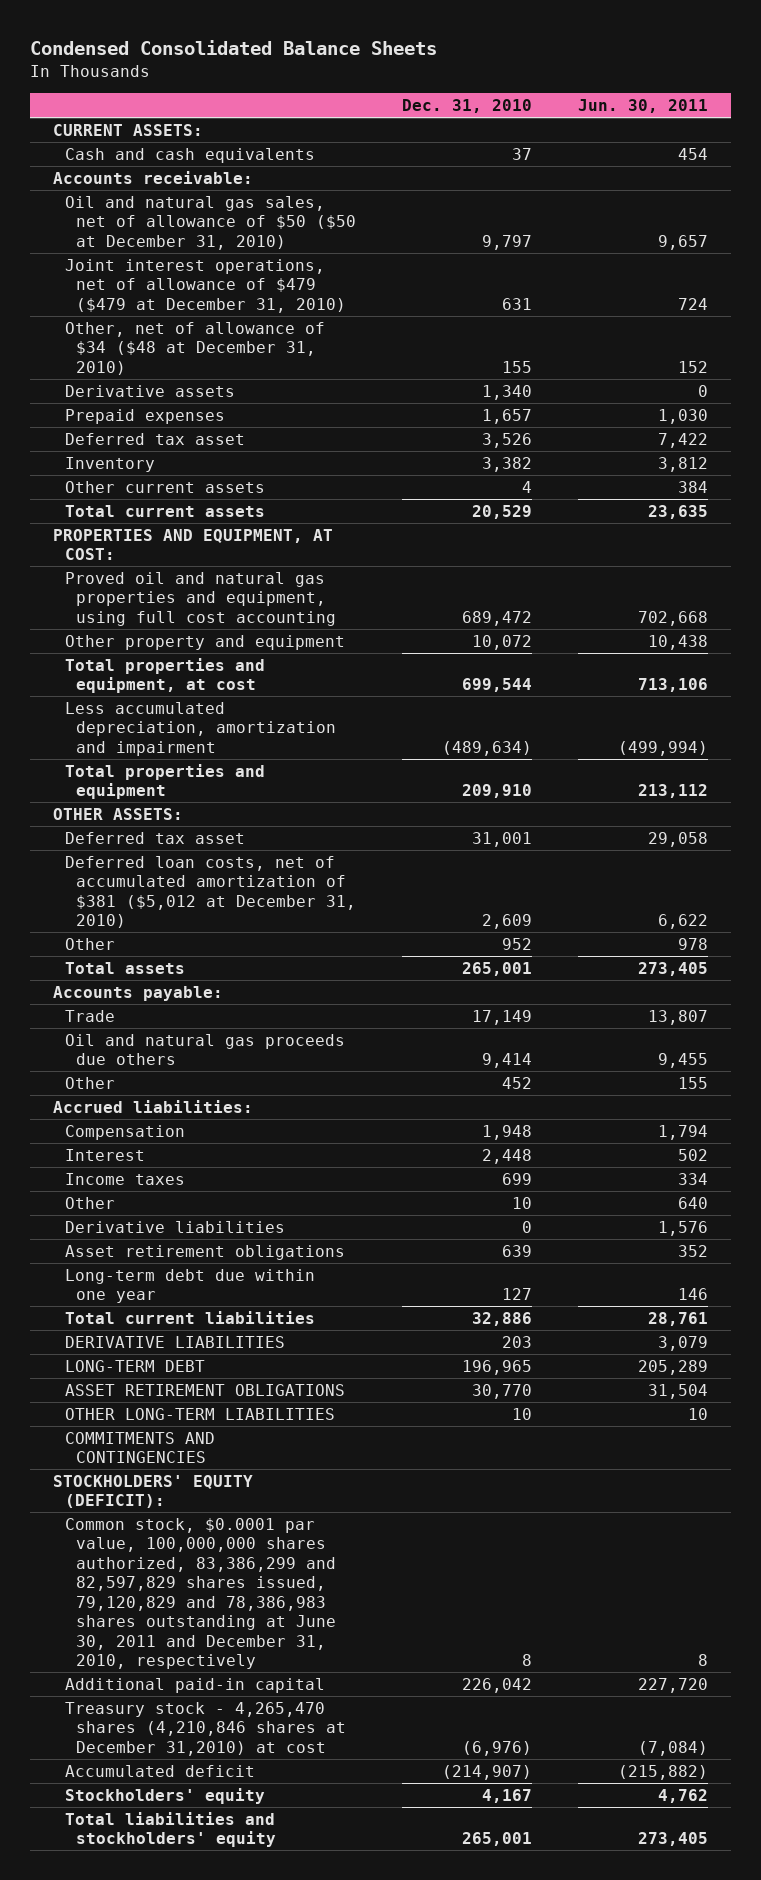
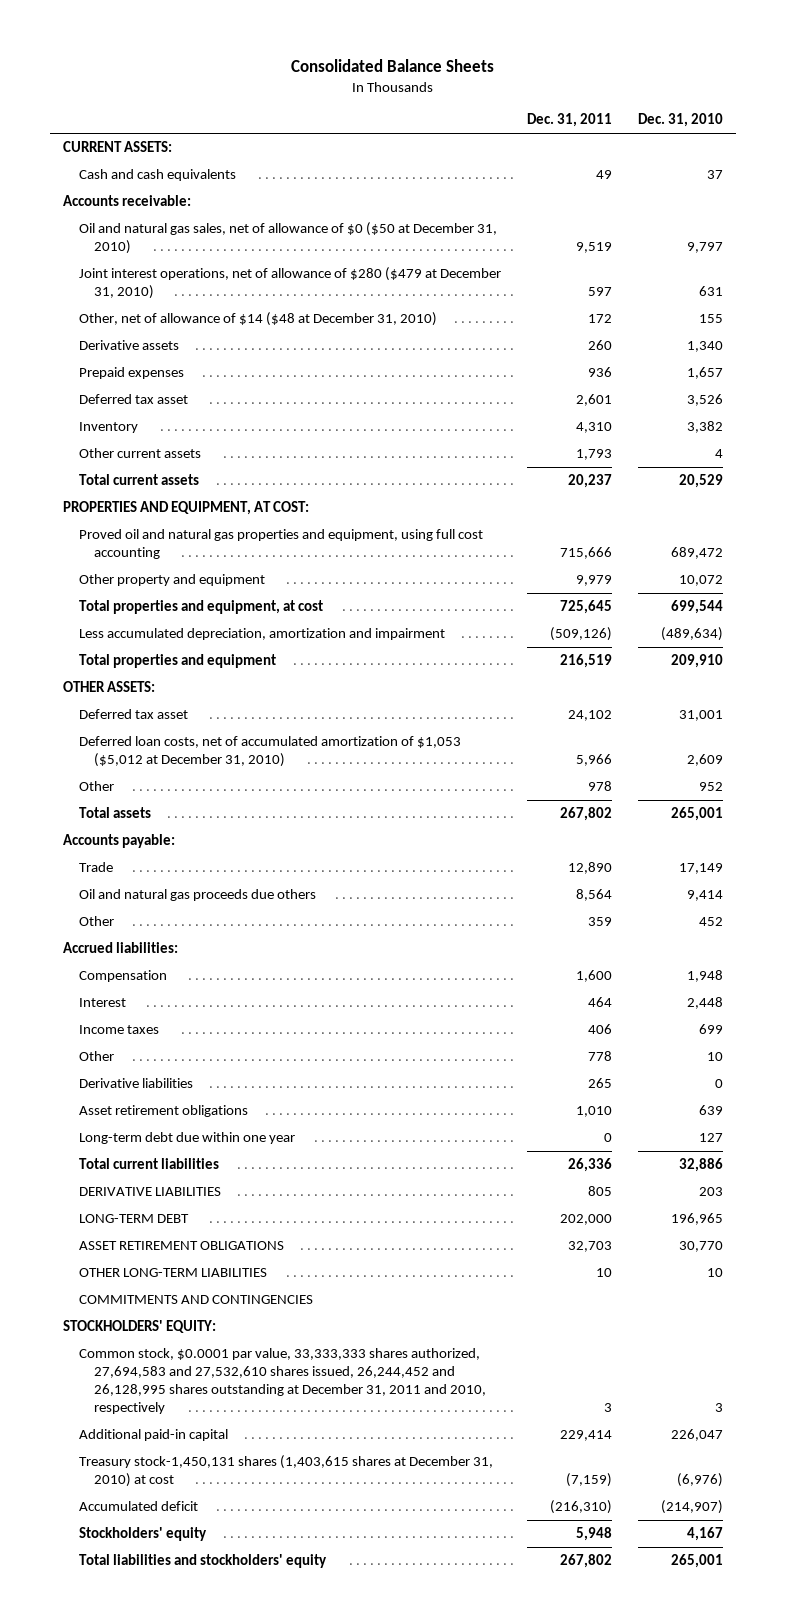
[30,40,438,56] Condensed Consolidated Balance Sheets -> [291,59,495,73] Consolidated Balance Sheets
[577,99,708,114] Jun. 30, 2011 -> none
none -> [526,113,612,128] Dec. 31, 2011
[64,195,357,250] Oil and natural gas sales, net of allowance of $50 ($50 at December 31, 2010) -> [78,222,497,255] Oil and natural gas sales, net of allowance of $0 ($50 at December 31, 2010)
[64,258,347,313] Joint interest operations, net of allowance of $479 ($479 at December 31, 2010) -> [78,267,501,300] Joint interest operations, net of allowance of $280 ($479 at December 31, 2010)
[64,321,325,375] Other, net of allowance of $34 ($48 at December 31, 2010) -> [78,312,437,327] Other, net of allowance of $14 ($48 at December 31, 2010)
[64,855,357,929] Deferred loan costs, net of accumulated amortization of $381 ($5,012 at December 31, 2010) -> [78,736,461,768] Deferred loan costs, net of accumulated amortization of $1,053 ($5,012 at December 31, 2010)
[53,1474,254,1509] STOCKHOLDERS' EQUITY (DEFICIT): -> [63,1320,217,1334] STOCKHOLDERS' EQUITY:
[64,1517,337,1670] Common stock, $0.0001 par value, 100,000,000 shares authorized, 83,386,299 and 82,597,829 shares issued, 79,120,829 and 78,386,983 shares outstanding at June 30, 2011 and December 31, 2010, respectively -> [78,1348,487,1415] Common stock, $0.0001 par value, 33,333,333 shares authorized, 27,694,583 and 27,532,610 shares issued, 26,244,452 and 26,128,995 shares outstanding at December 31, 2011 and 2010, respectively
[522,1654,533,1667] 8 -> [715,1403,724,1413] 3
[462,1677,533,1693] 226,042 -> [671,1429,724,1442] 226,047
[64,1701,347,1756] Treasury stock - 4,265,470 shares (4,210,846 shares at December 31,2010) at cost -> [78,1455,493,1488] Treasury stock-1,450,131 shares (1,403,615 shares at December 31, 2010) at cost

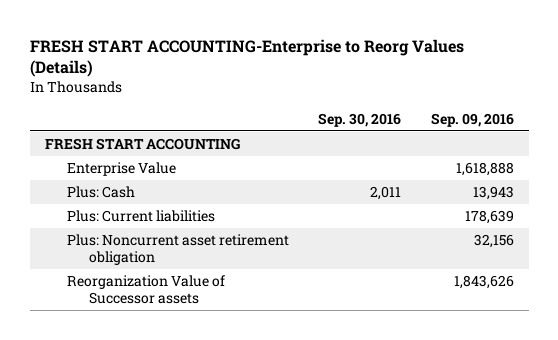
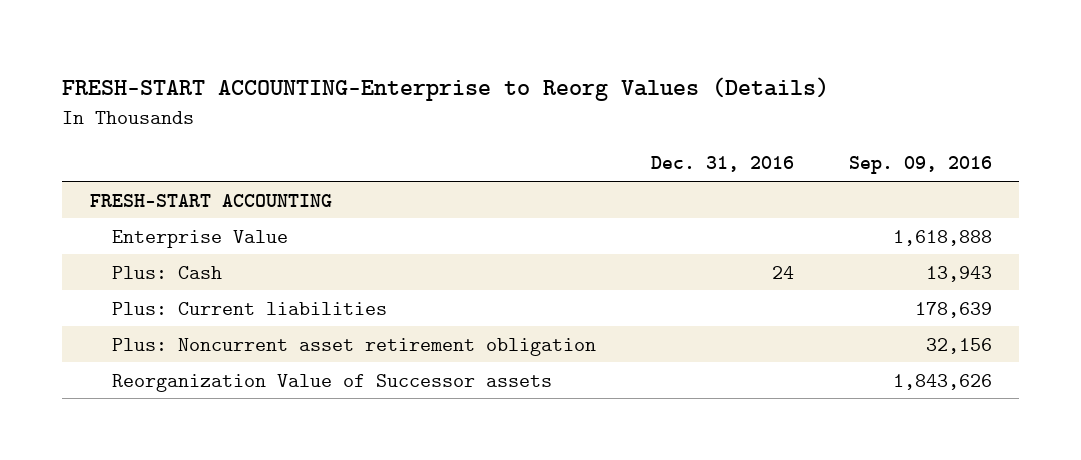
[29,38,464,78] FRESH START ACCOUNTING-Enterprise to Reorg Values (Details) -> [62,76,830,101] FRESH-START ACCOUNTING-Enterprise to Reorg Values (Details)
[318,112,402,127] Sep. 30, 2016 -> none
none -> [650,156,794,173] Dec. 31, 2016
[44,138,240,151] FRESH START ACCOUNTING -> [89,193,332,207] FRESH-START ACCOUNTING

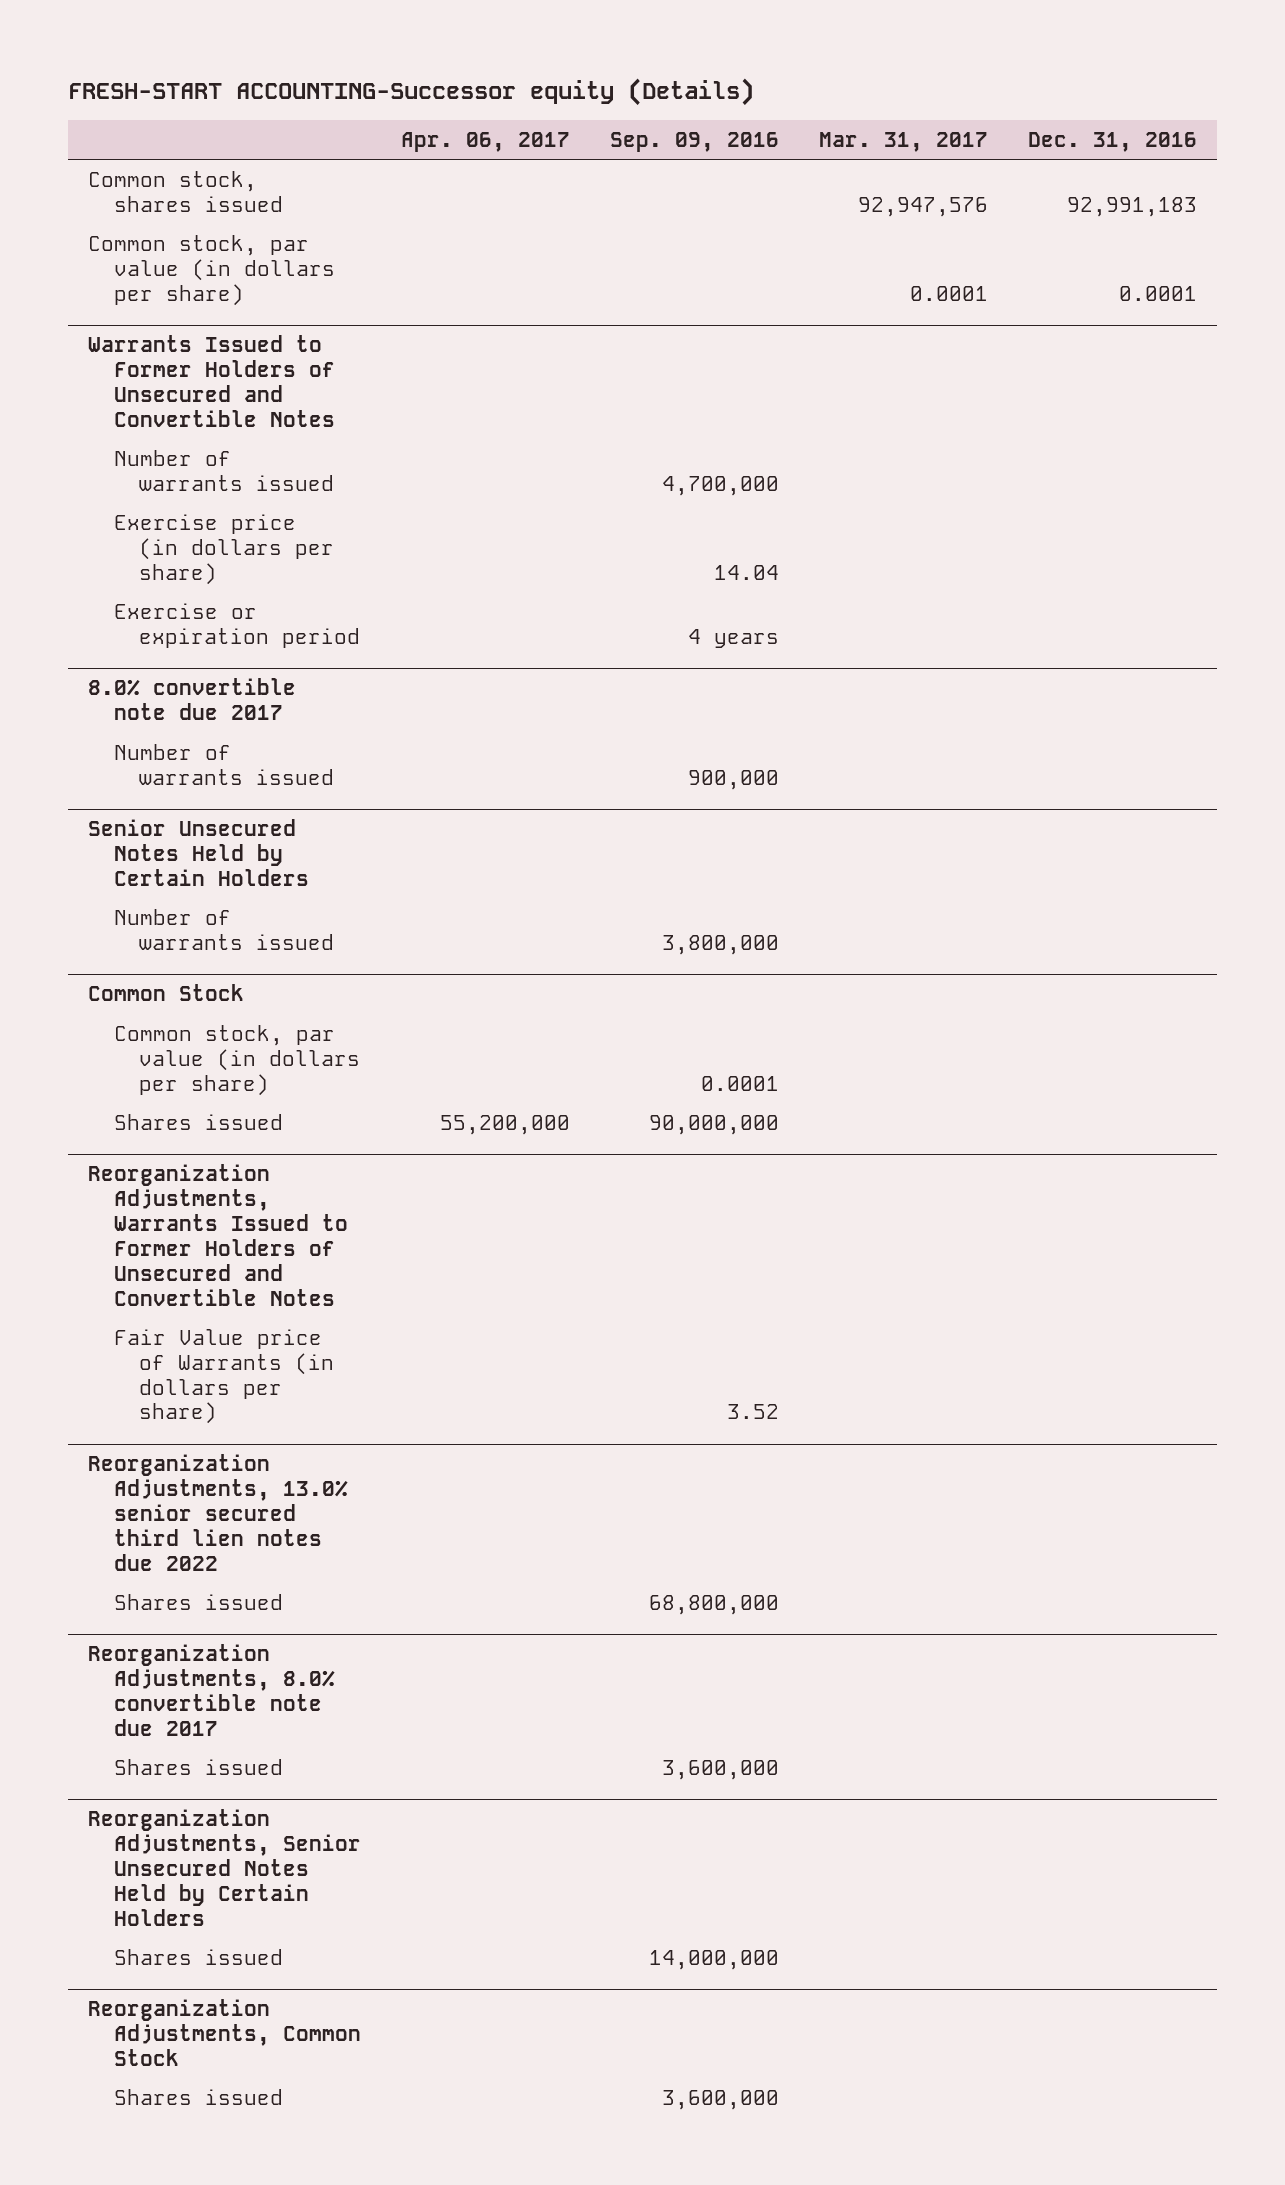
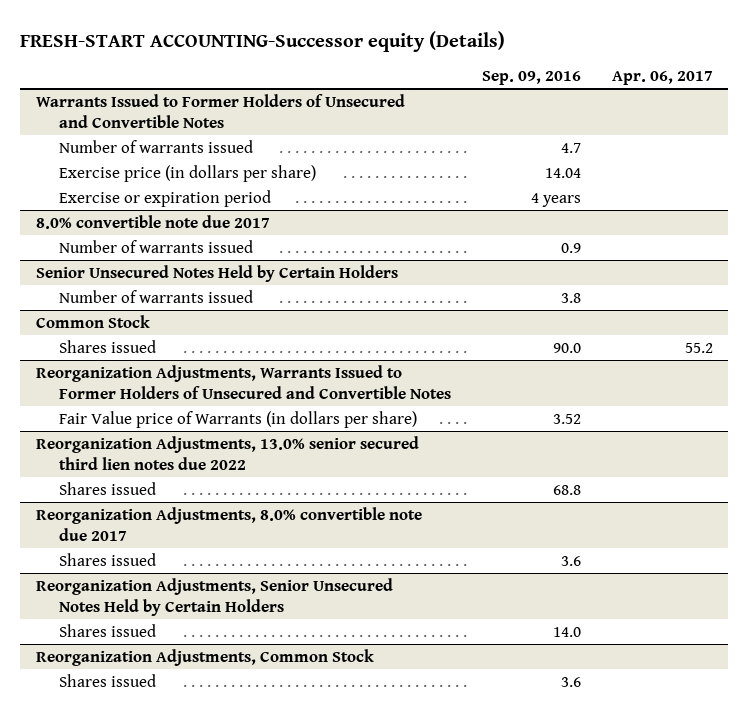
[819,131,989,152] Mar. 31, 2017 -> none
[1028,131,1198,152] Dec. 31, 2016 -> none
[87,170,283,212] Common stock, shares issued -> none
[87,234,335,306] Common stock, par value (in dollars per share) -> none
[661,475,779,496] 4,700,000 -> [560,142,581,153] 4.7
[687,769,779,790] 900,000 -> [560,242,581,253] 0.9
[661,934,779,955] 3,800,000 -> [560,292,581,303] 3.8
[113,1024,361,1096] Common stock, par value (in dollars per share) -> none
[439,1114,570,1135] 55,200,000 -> [684,342,713,353] 55.2
[648,1114,779,1135] 90,000,000 -> [552,342,581,353] 90.0
[648,1594,779,1615] 68,800,000 -> [552,484,581,495] 68.8
[661,1759,779,1780] 3,600,000 -> [560,555,581,566] 3.6
[648,1949,779,1970] 14,000,000 -> [552,626,581,637] 14.0
[661,2089,779,2110] 3,600,000 -> [560,676,581,687] 3.6

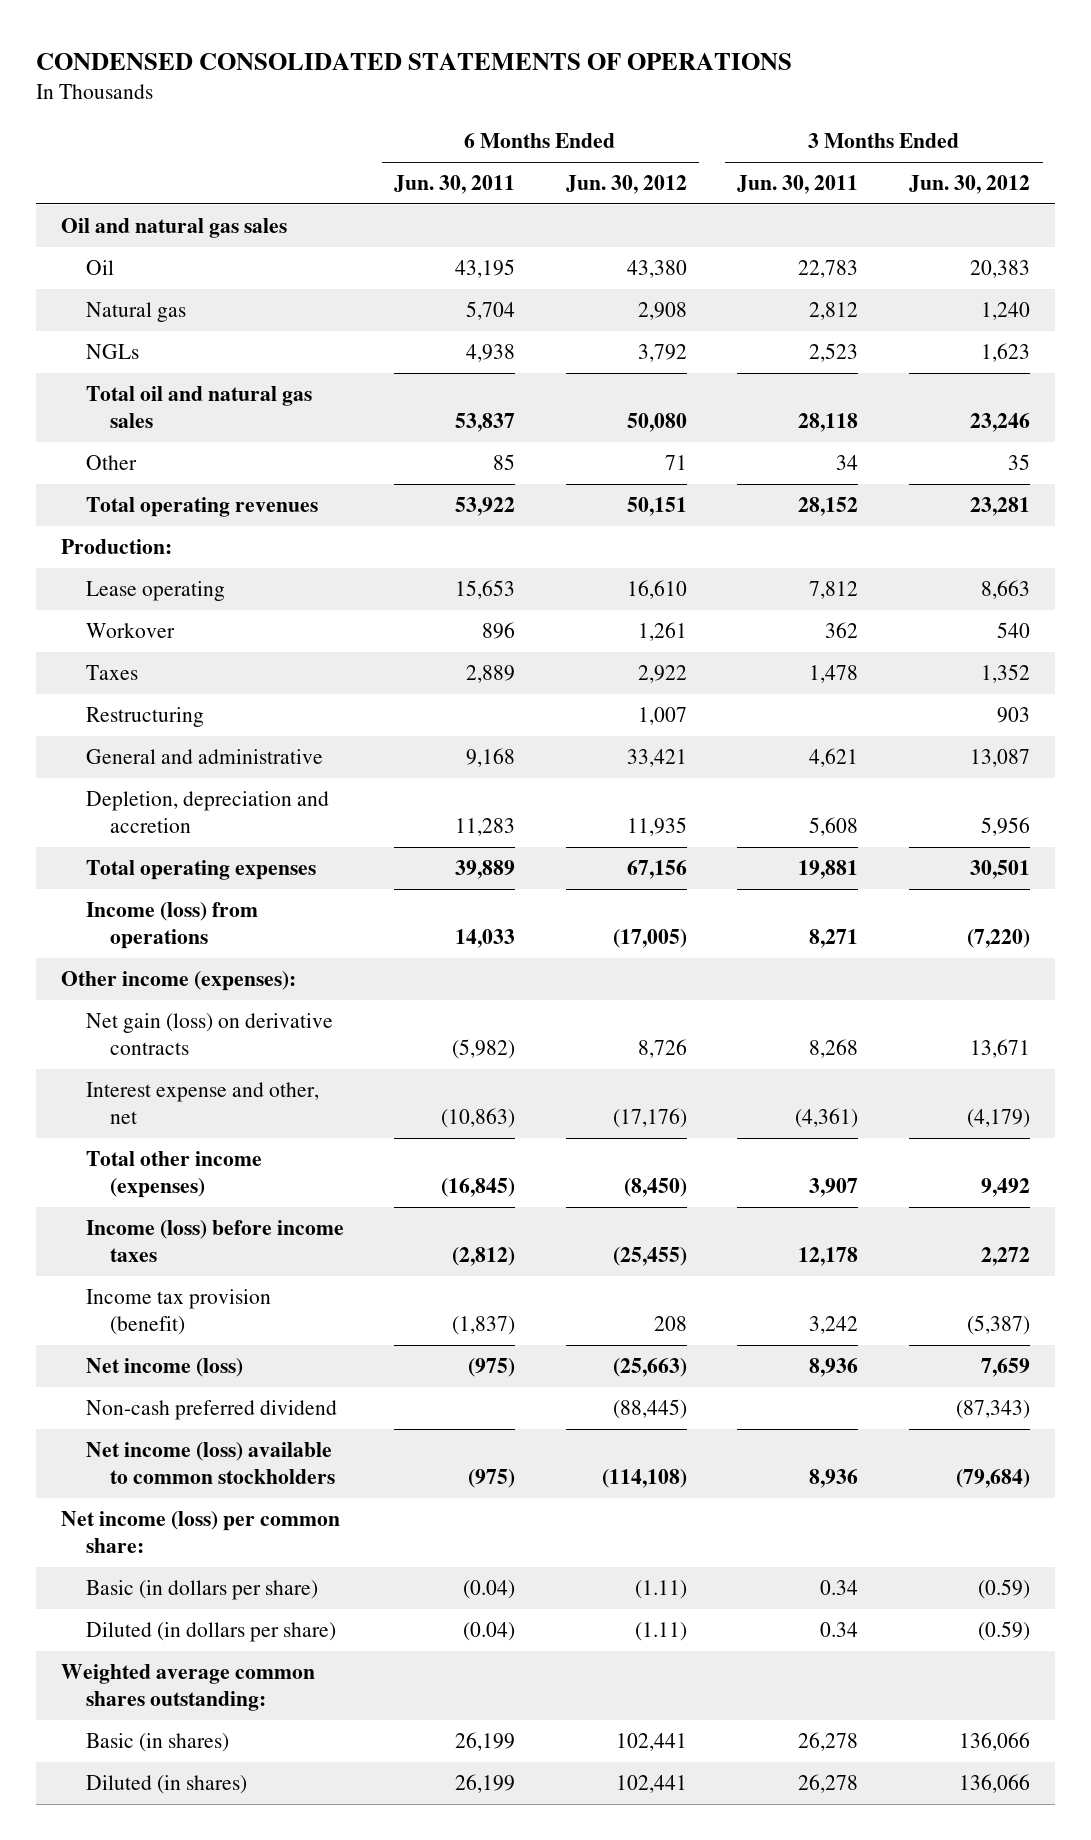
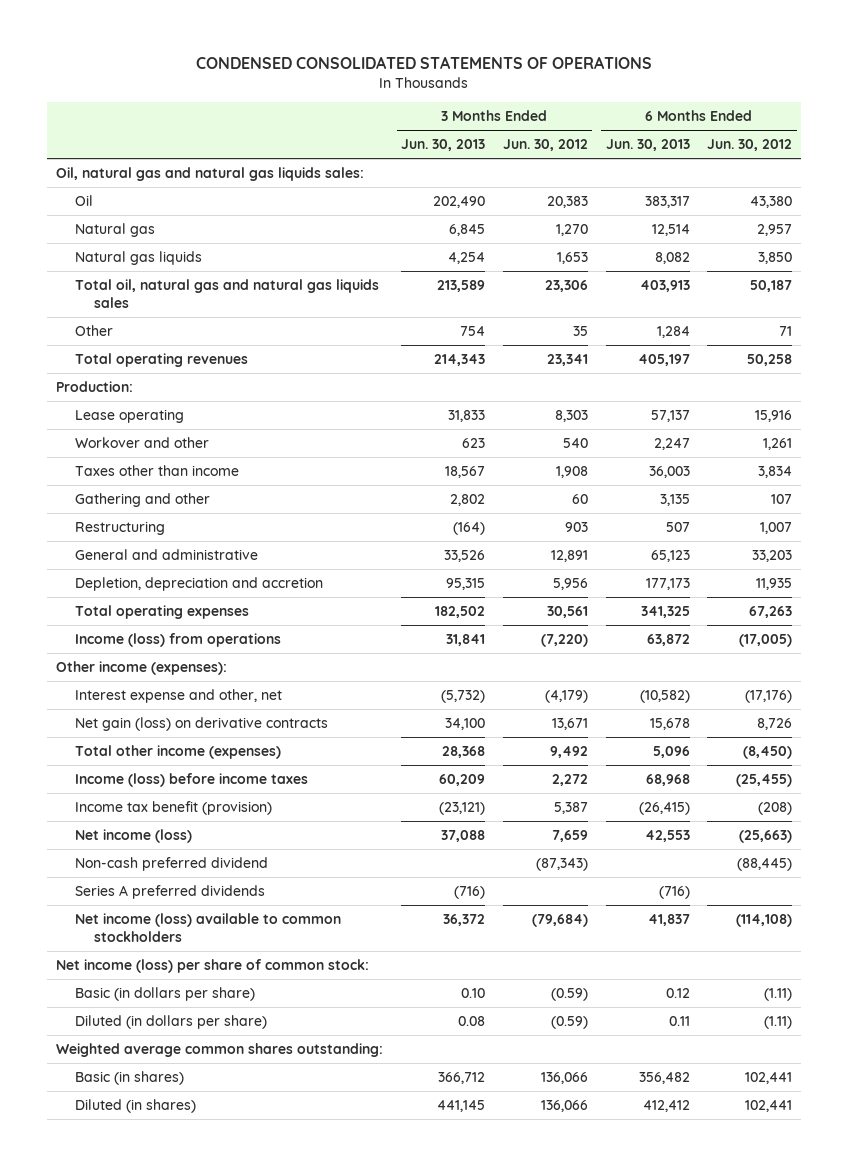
[394,175,516,195] Jun. 30, 2011 -> none
[737,175,859,195] Jun. 30, 2011 -> none
none -> [401,139,486,152] Jun. 30, 2013
none -> [605,139,690,152] Jun. 30, 2013
[61,217,288,238] Oil and natural gas sales -> [56,166,365,181] Oil, natural gas and natural gas liquids sales:
[85,343,139,359] NGLs -> none
[637,301,687,320] 2,908 -> [757,223,793,236] 2,957
[981,301,1031,320] 1,240 -> [555,223,588,236] 1,270
none -> [75,250,203,265] Natural gas liquids
[85,385,312,428] Total oil and natural gas sales -> [75,278,380,308] Total oil, natural gas and natural gas liquids sales
[626,412,687,432] 50,080 -> [750,279,793,292] 50,187
[970,412,1031,432] 23,246 -> [544,279,588,292] 23,306
[626,496,687,516] 50,151 -> [747,353,793,366] 50,258
[970,496,1031,516] 23,281 -> [546,353,588,366] 23,341
[626,579,687,599] 16,610 -> [755,409,793,422] 15,916
[981,579,1031,599] 8,663 -> [554,409,588,422] 8,303
[85,622,175,638] Workover -> [75,436,210,448] Workover and other
[85,664,138,680] Taxes -> [75,464,240,476] Taxes other than income
[637,664,687,683] 2,922 -> [758,465,793,478] 3,834
[981,663,1031,683] 1,352 -> [555,465,588,478] 1,908
none -> [75,492,211,507] Gathering and other
[626,748,687,767] 33,421 -> [752,549,793,562] 33,203
[970,748,1031,767] 13,087 -> [550,549,588,562] 12,891
[626,859,687,879] 67,156 -> [749,605,793,618] 67,263
[970,859,1031,879] 30,501 -> [546,605,588,618] 30,561
[85,1012,333,1055] Net gain (loss) on derivative contracts -> [75,716,329,731] Net gain (loss) on derivative contracts
[85,1288,271,1335] Income tax provision (benefit) -> [75,800,273,815] Income tax benefit (provision)
[653,1315,687,1331] 208 -> [758,801,793,815] (208)
[967,1314,1031,1335] (5,387) -> [553,801,588,814] 5,387
none -> [75,884,266,899] Series A preferred dividends
[61,1510,341,1553] Net income (loss) per common share: -> [56,958,370,973] Net income (loss) per share of common stock:

